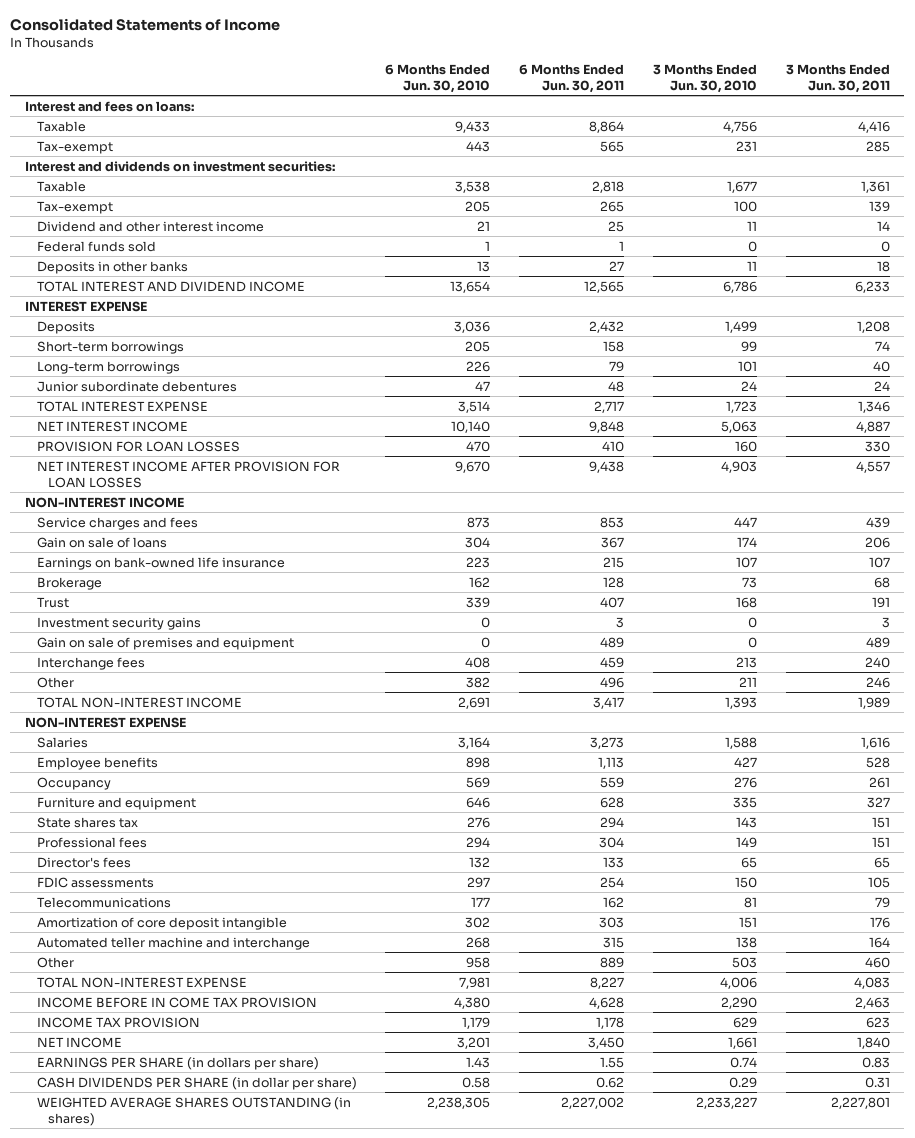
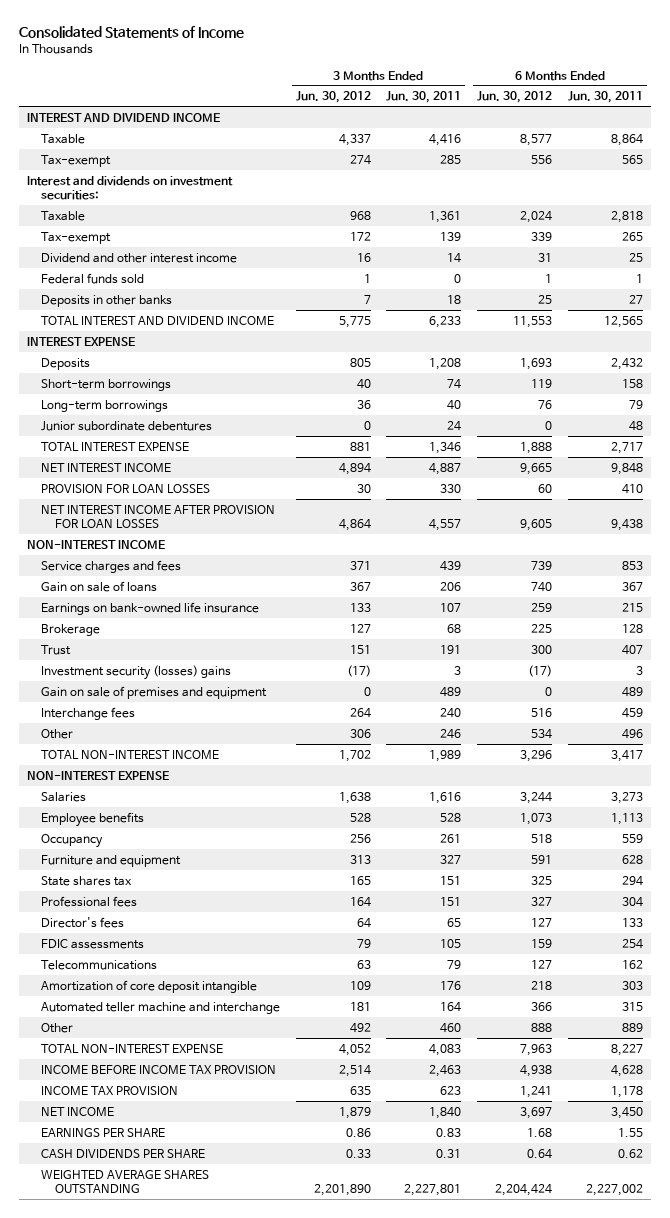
[385,63,491,93] 6 Months Ended Jun. 30, 2010 -> none
[653,63,758,93] 3 Months Ended Jun. 30, 2010 -> none
none -> [295,91,371,104] Jun. 30, 2012
none -> [477,91,553,104] Jun. 30, 2012
[24,100,194,112] Interest and fees on loans: -> none
none -> [27,112,221,123] INTEREST AND DIVIDEND INCOME
[36,616,201,630] Investment security gains -> [40,664,231,680] Investment security (losses) gains
[36,996,317,1008] INCOME BEFORE IN COME TAX PROVISION -> [40,1064,276,1074] INCOME BEFORE INCOME TAX PROVISION
[36,1056,319,1070] EARNINGS PER SHARE (in dollars per share) -> [40,1127,165,1137] EARNINGS PER SHARE
[36,1076,357,1090] CASH DIVIDENDS PER SHARE (in dollar per share) -> [40,1148,205,1158] CASH DIVIDENDS PER SHARE
[36,1096,351,1126] WEIGHTED AVERAGE SHARES OUTSTANDING (in shares) -> [40,1169,209,1193] WEIGHTED AVERAGE SHARES OUTSTANDING

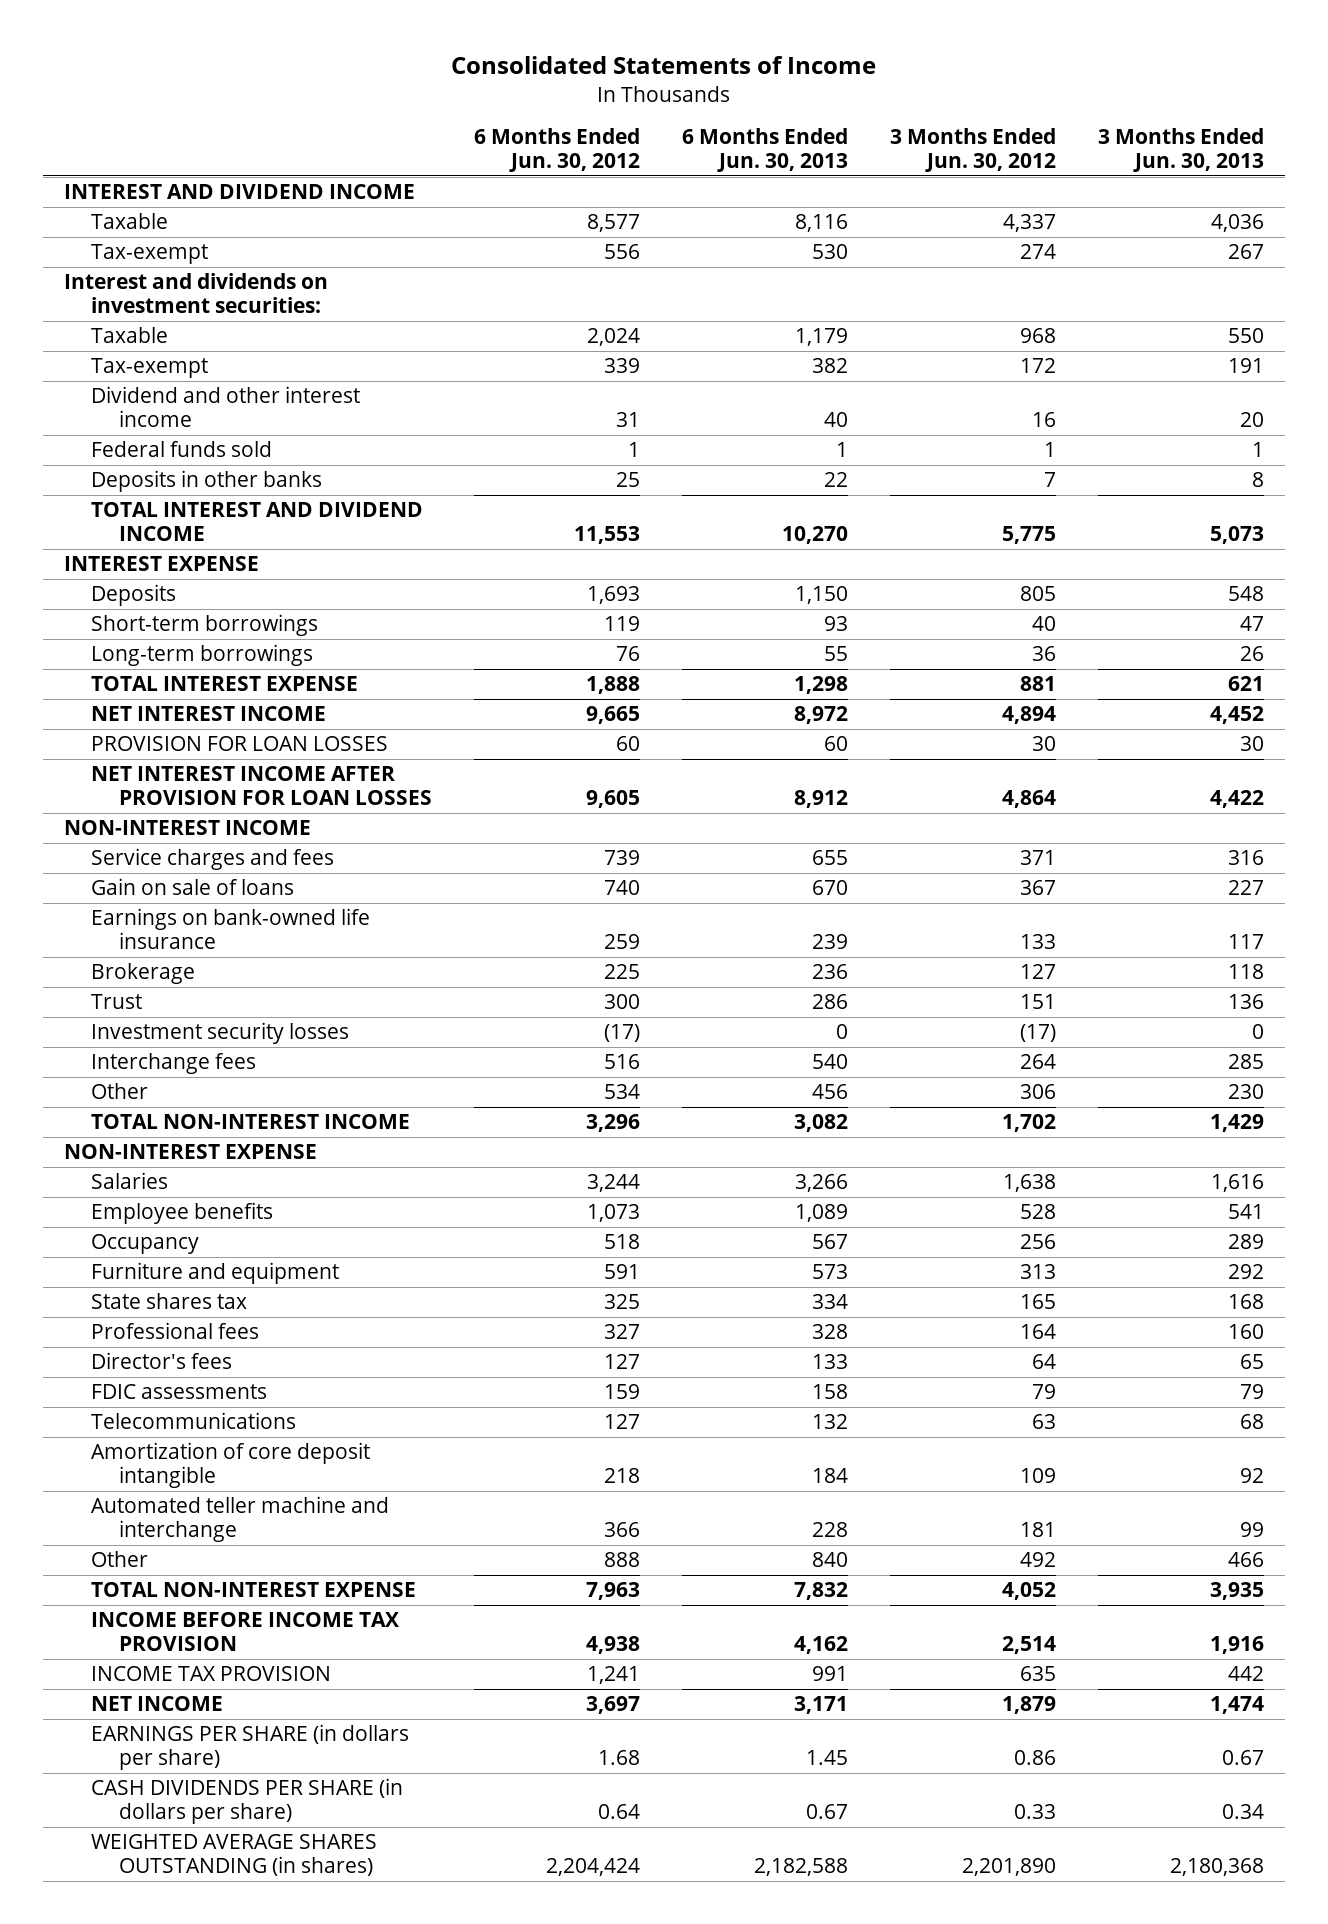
[386,91,462,104] Jun. 30, 2011 -> none
[567,91,643,104] Jun. 30, 2011 -> none
none -> [681,128,848,173] 6 Months Ended Jun. 30, 2013
none -> [1097,128,1264,173] 3 Months Ended Jun. 30, 2013
[40,420,212,431] Junior subordinate debentures -> none
[40,685,267,699] Gain on sale of premises and equipment -> none
[40,664,231,680] Investment security (losses) gains -> [91,1022,350,1045] Investment security losses
[40,1127,165,1137] EARNINGS PER SHARE -> [91,1724,410,1770] EARNINGS PER SHARE (in dollars per share)
[40,1148,205,1158] CASH DIVIDENDS PER SHARE -> [91,1778,404,1824] CASH DIVIDENDS PER SHARE (in dollars per share)
[40,1169,209,1193] WEIGHTED AVERAGE SHARES OUTSTANDING -> [91,1834,378,1876] WEIGHTED AVERAGE SHARES OUTSTANDING (in shares)

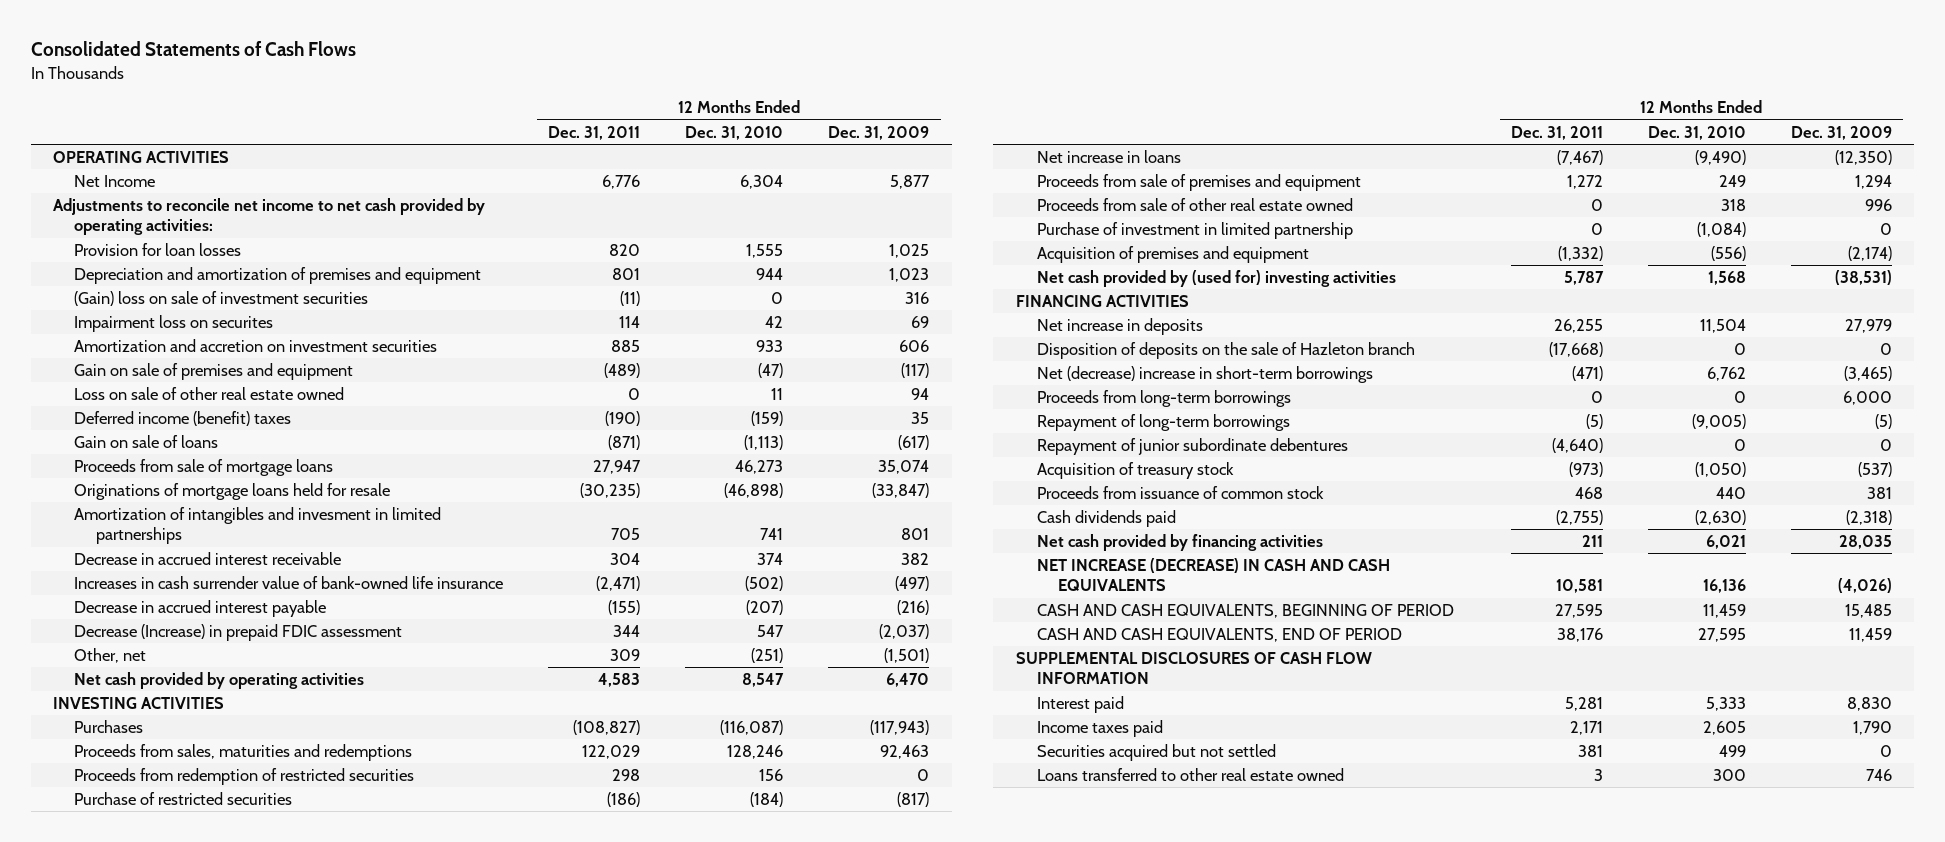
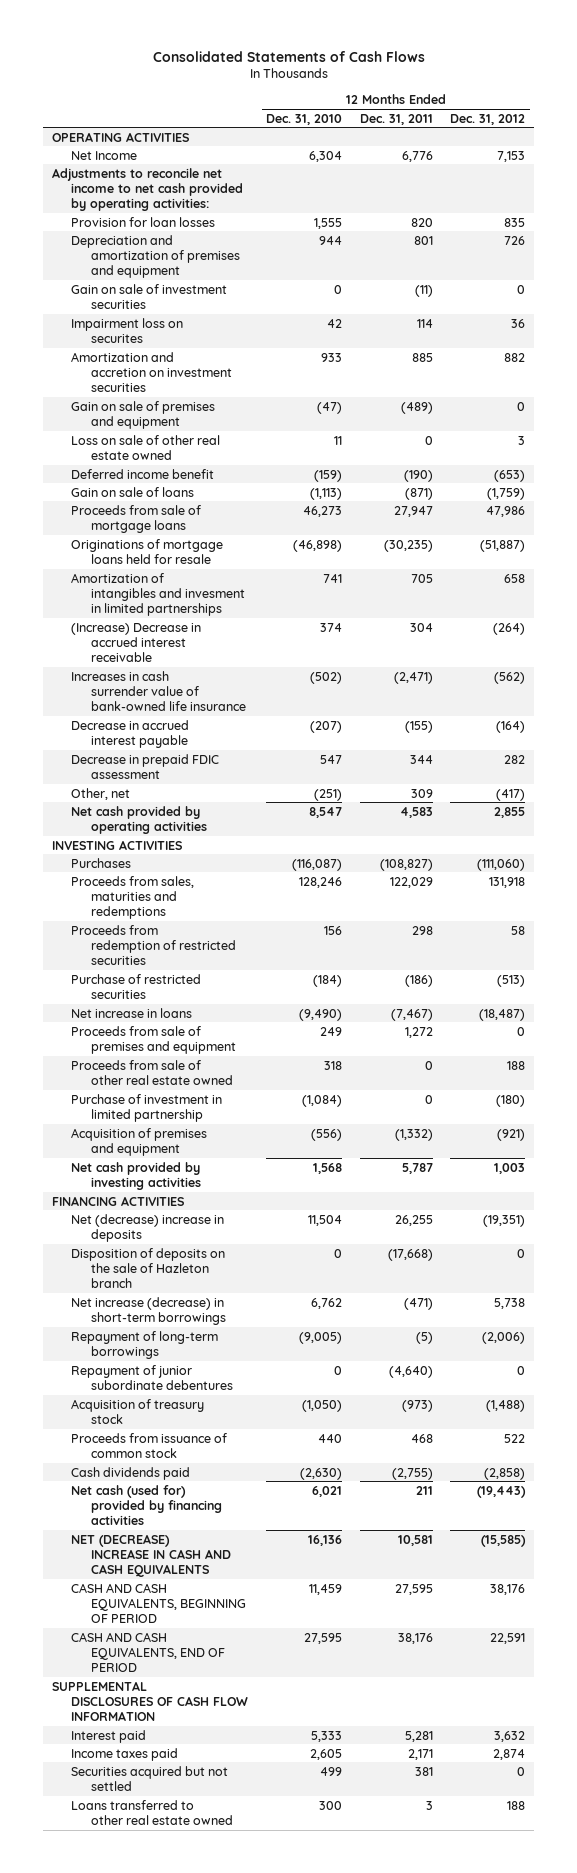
[828,125,930,140] Dec. 31, 2009 -> none
none -> [450,113,526,125] Dec. 31, 2012
[74,291,369,307] (Gain) loss on sale of investment securities -> [71,283,228,309] Gain on sale of investment securities
[74,411,292,427] Deferred income (benefit) taxes -> [71,468,215,479] Deferred income benefit
[74,552,342,566] Decrease in accrued interest receivable -> [71,622,202,663] (Increase) Decrease in accrued interest receivable
[74,624,403,642] Decrease (Increase) in prepaid FDIC assessment -> [71,753,220,779] Decrease in prepaid FDIC assessment
[1036,270,1396,288] Net cash provided by (used for) investing activities -> [71,1161,201,1190] Net cash provided by investing activities
[1036,318,1203,336] Net increase in deposits -> [71,1213,225,1242] Net (decrease) increase in deposits
[1036,390,1291,408] Proceeds from long-term borrowings -> none
[1036,366,1373,384] Net (decrease) increase in short-term borrowings -> [71,1296,226,1325] Net increase (decrease) in short-term borrowings
[1036,534,1323,552] Net cash provided by financing activities -> [71,1484,222,1526] Net cash (used for) provided by financing activities
[1036,558,1390,592] NET INCREASE (DECREASE) IN CASH AND CASH EQUIVALENTS -> [71,1533,231,1578] NET (DECREASE) INCREASE IN CASH AND CASH EQUIVALENTS

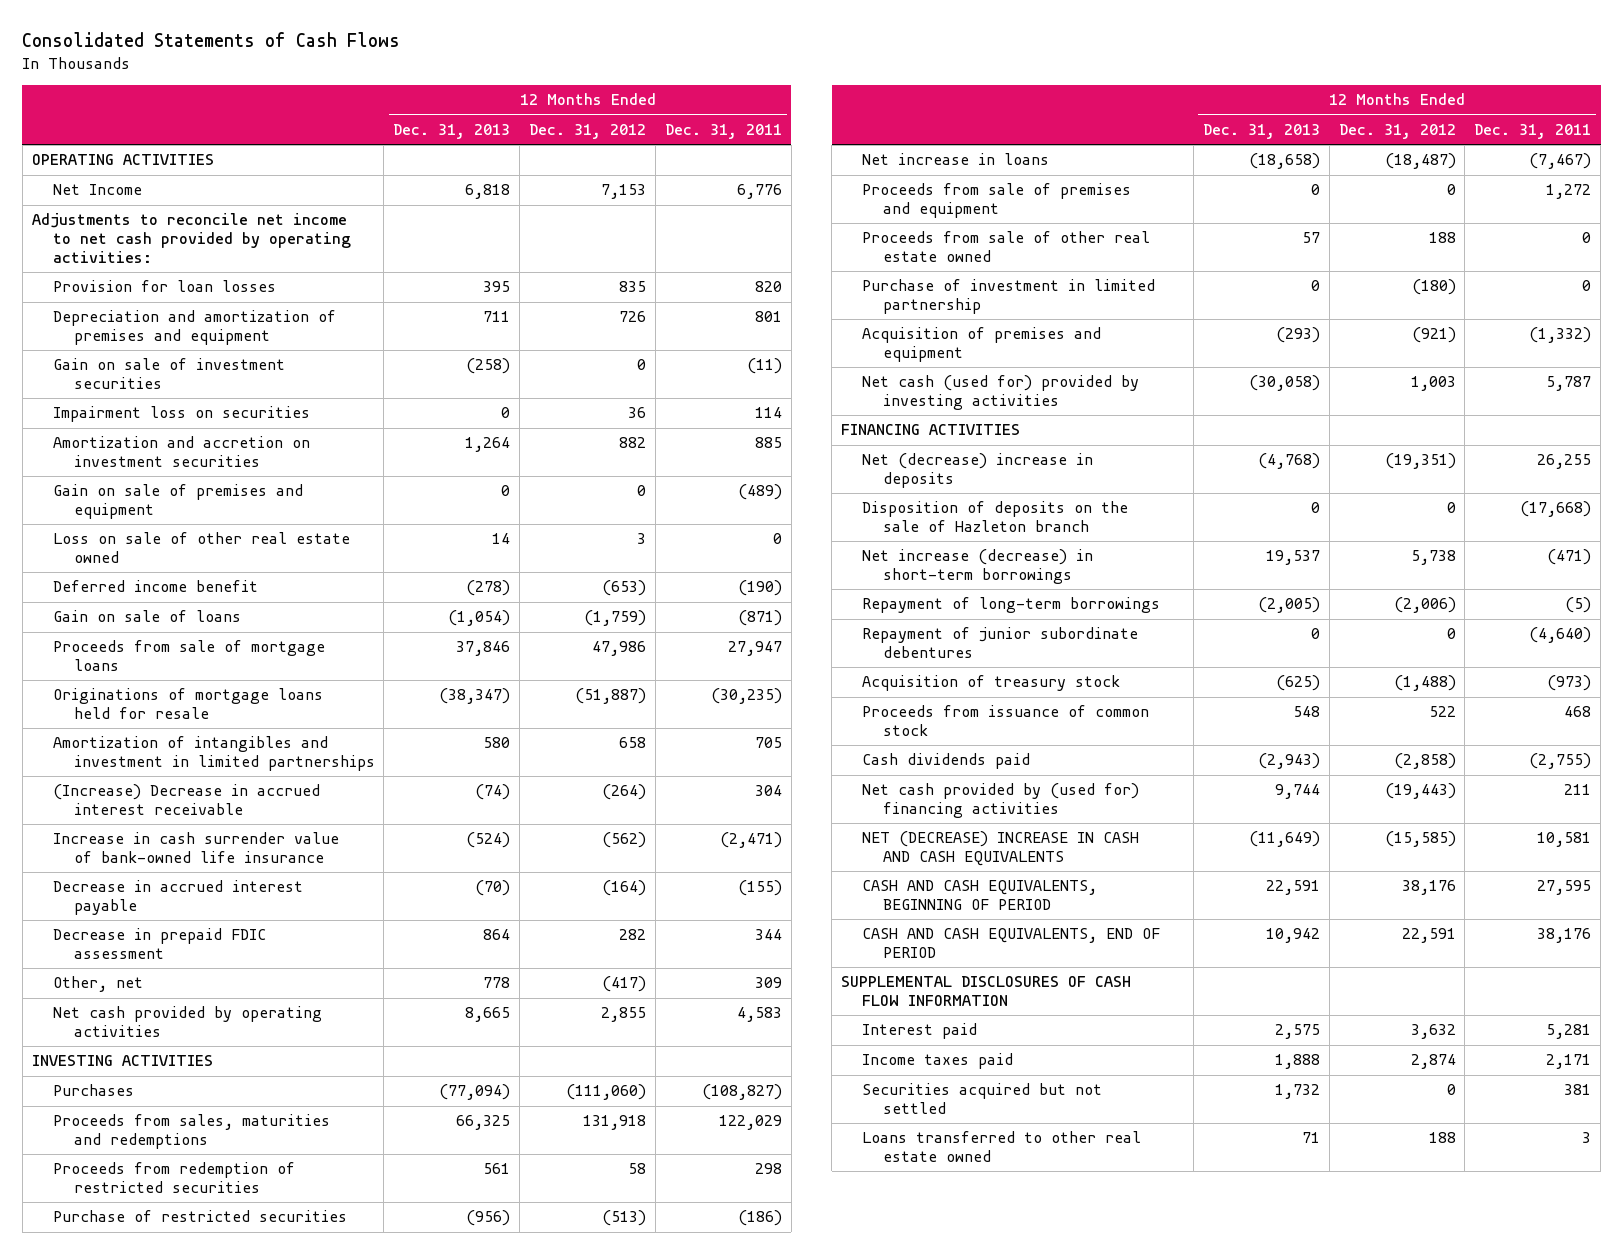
[265,113,342,125] Dec. 31, 2010 -> none
none -> [393,123,511,139] Dec. 31, 2013
[71,317,184,343] Impairment loss on securites -> [52,406,310,423] Impairment loss on securities
[71,572,245,617] Amortization of intangibles and invesment in limited partnerships -> [52,736,375,772] Amortization of intangibles and investment in limited partnerships
[71,670,246,712] Increases in cash surrender value of bank-owned life insurance -> [52,832,339,864] Increase in cash surrender value of bank-owned life insurance
[71,1161,201,1190] Net cash provided by investing activities -> [861,375,1139,411] Net cash (used for) provided by investing activities
[71,1484,222,1526] Net cash (used for) provided by financing activities -> [861,783,1139,819] Net cash provided by (used for) financing activities

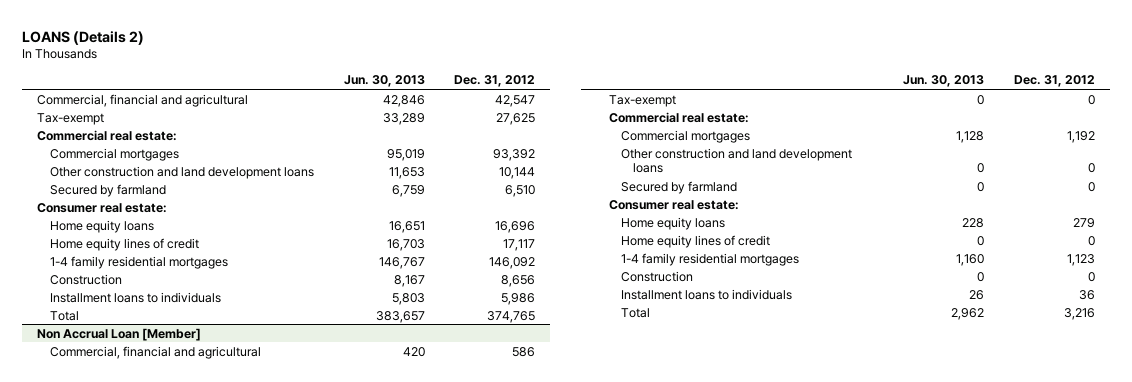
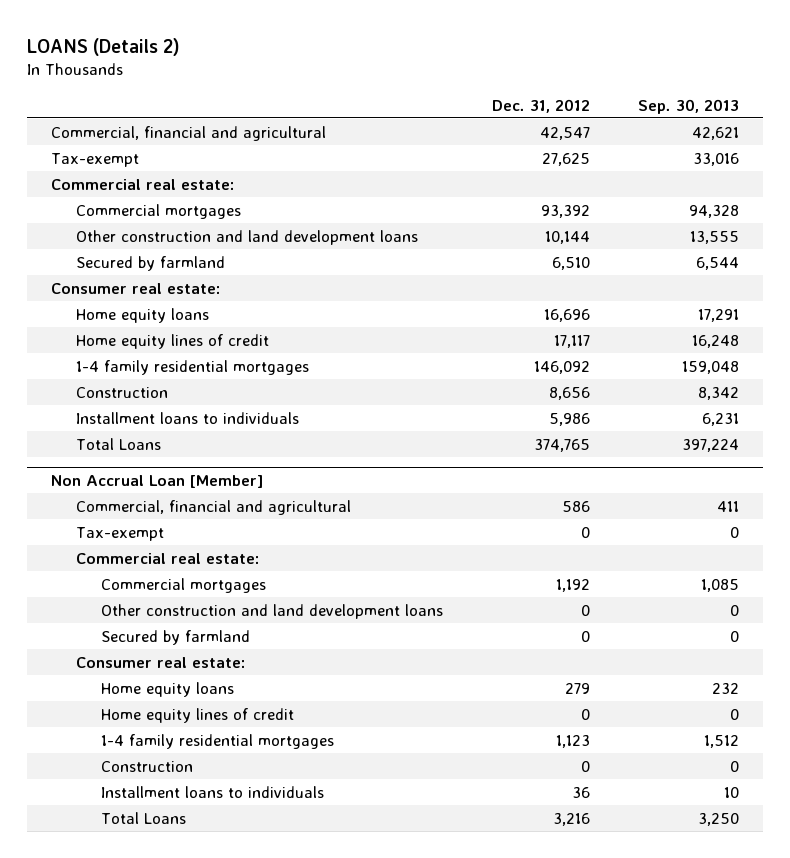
[343,75,425,88] Jun. 30, 2013 -> none
none -> [638,98,740,114] Sep. 30, 2013
[49,310,79,321] Total -> [76,437,162,450] Total Loans
[621,307,651,318] Total -> [101,811,187,824] Total Loans

